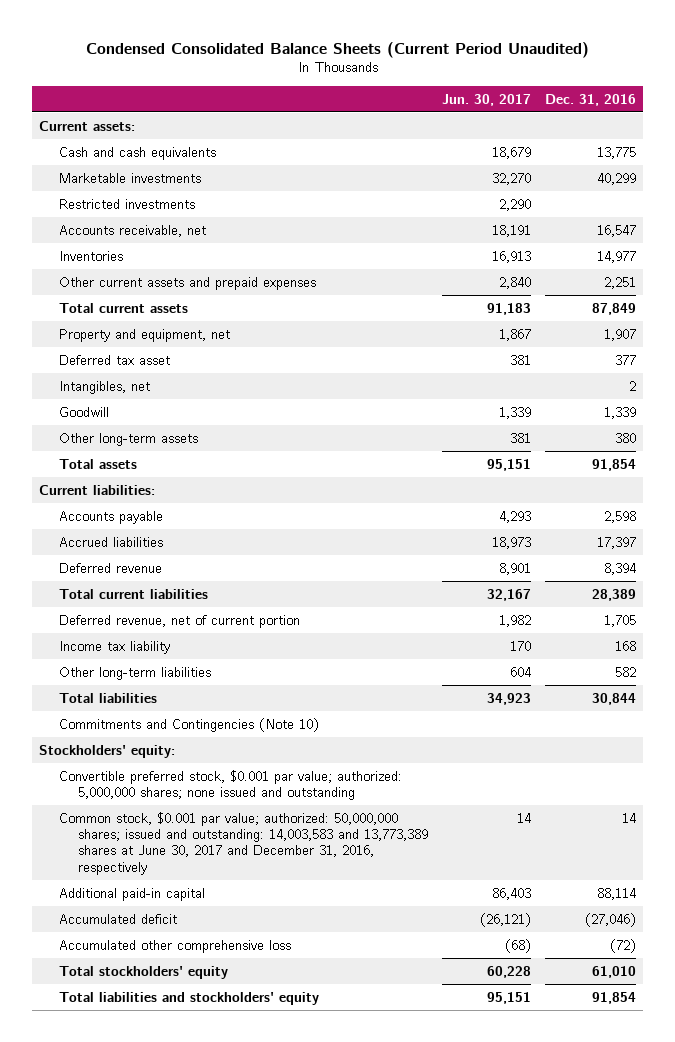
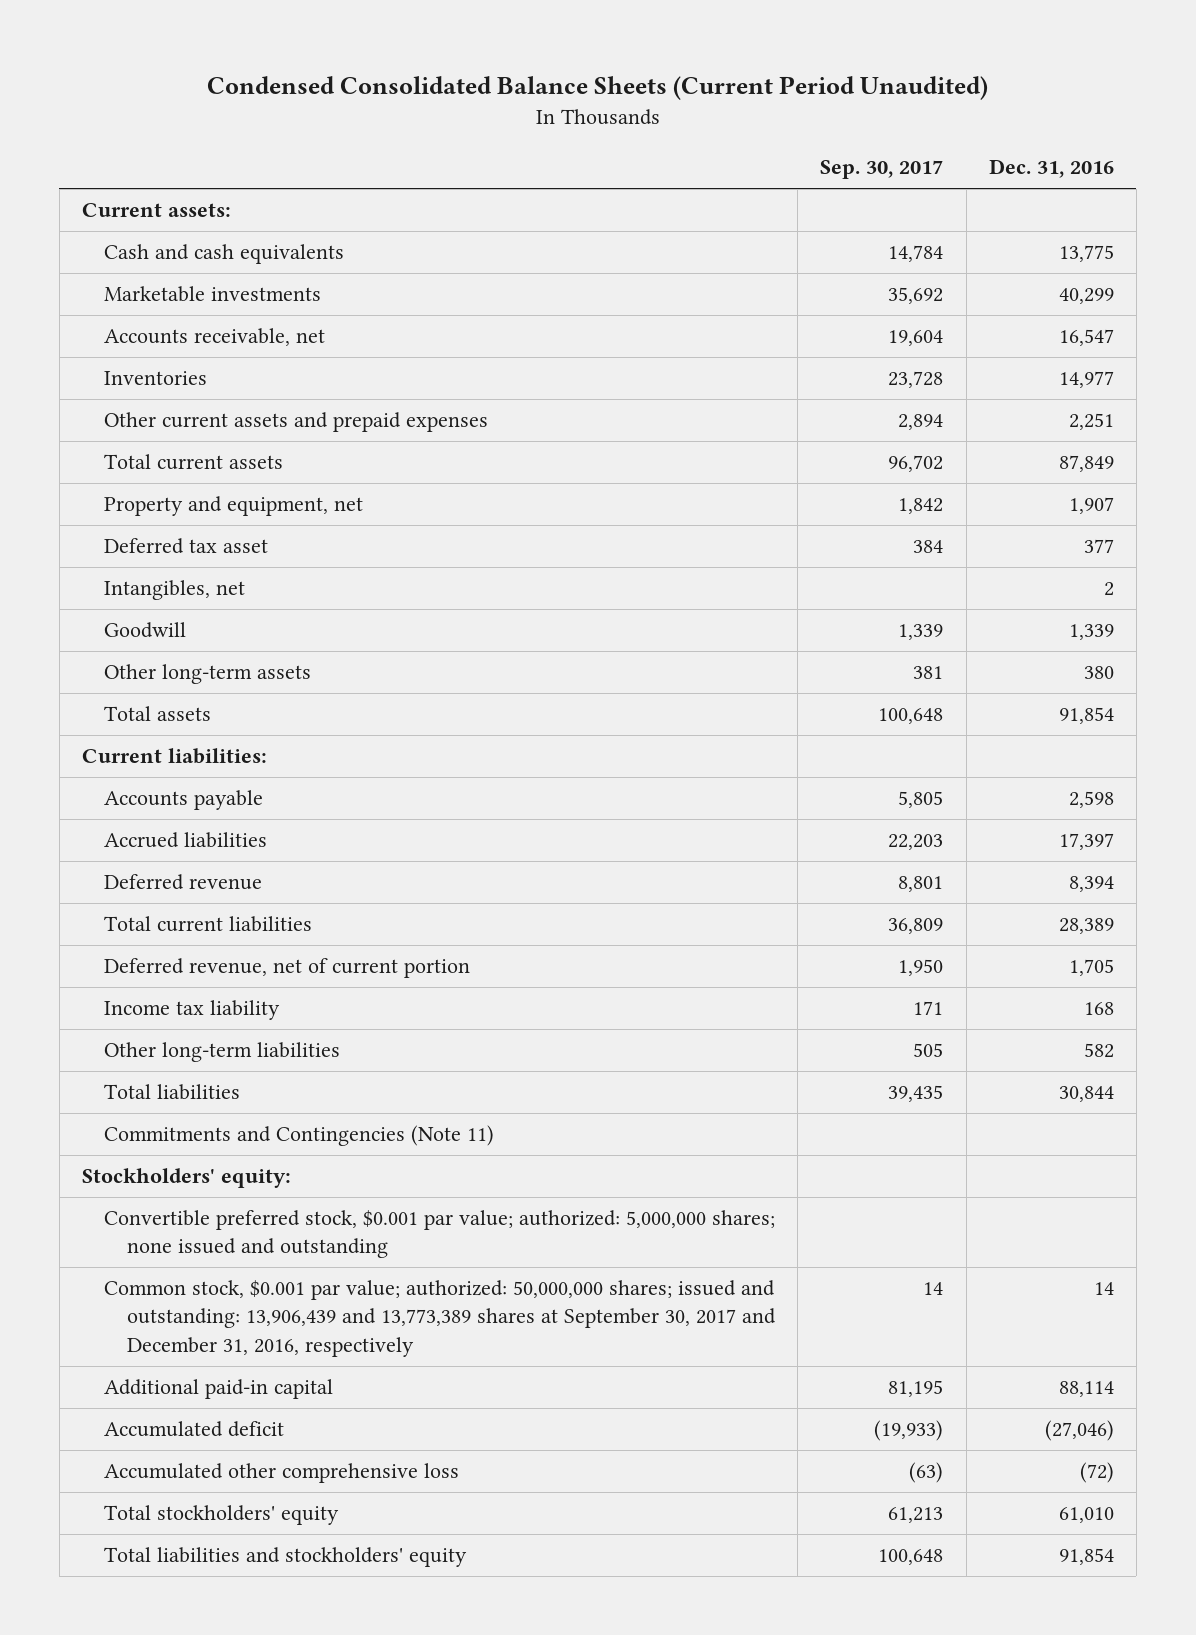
[441,93,531,106] Jun. 30, 2017 -> none
none -> [820,160,944,180] Sep. 30, 2017
[58,198,195,209] Restricted investments -> none
[58,717,319,732] Commitments and Contingencies (Note 10) -> [104,1125,495,1147] Commitments and Contingencies (Note 11)
[58,811,428,875] Common stock, $0.001 par value; authorized: 50,000,000 shares; issued and outstanding: 14,003,583 and 13,773,389 shares at June 30, 2017 and December 31, 2016, respectively -> [104,1280,776,1357] Common stock, $0.001 par value; authorized: 50,000,000 shares; issued and outstanding: 13,906,439 and 13,773,389 shares at September 30, 2017 and December 31, 2016, respectively

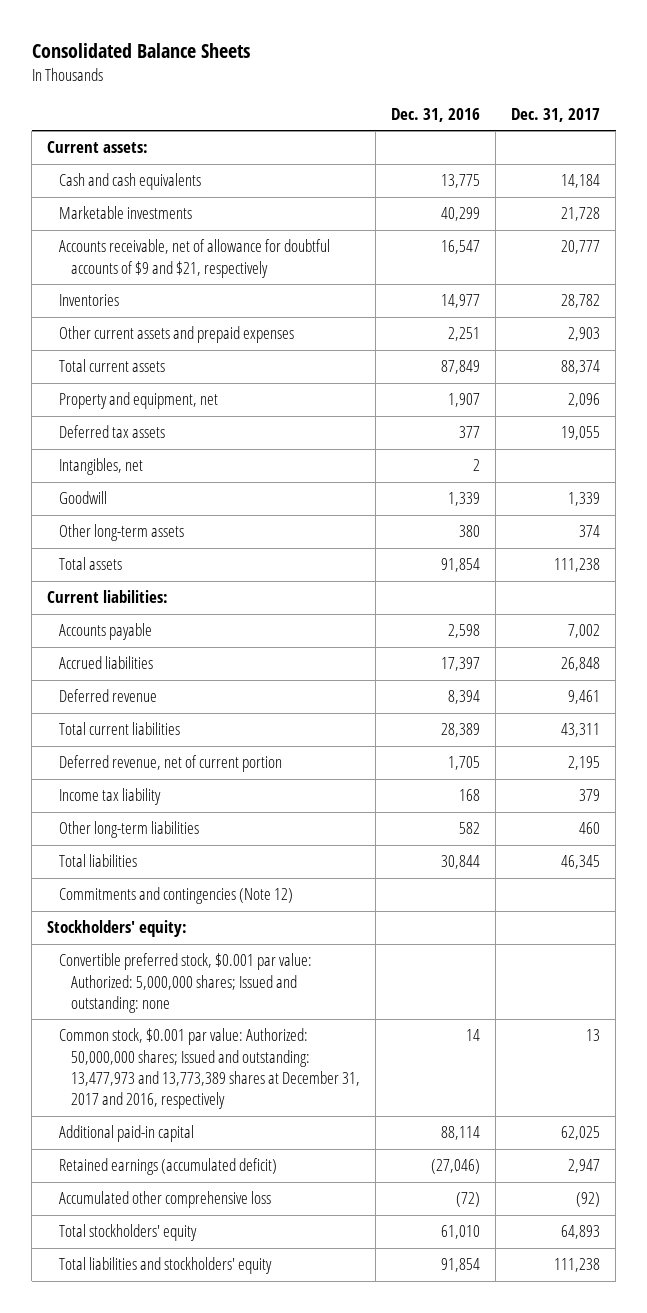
[206,75,988,100] Condensed Consolidated Balance Sheets (Current Period Unaudited) -> [31,42,250,58] Consolidated Balance Sheets
[820,160,944,180] Sep. 30, 2017 -> none
none -> [511,107,601,122] Dec. 31, 2017
[104,328,326,347] Accounts receivable, net -> [59,239,331,278] Accounts receivable, net of allowance for doubtful accounts of $9 and $21, respectively
[104,538,269,555] Deferred tax asset -> [59,425,166,439] Deferred tax assets
[104,1125,495,1147] Commitments and Contingencies (Note 11) -> [59,887,294,905] Commitments and contingencies (Note 12)
[104,1210,776,1259] Convertible preferred stock, $0.001 par value; authorized: 5,000,000 shares; none issued and outstanding -> [59,953,313,1013] Convertible preferred stock, $0.001 par value: Authorized: 5,000,000 shares; Issued and outstanding: none
[104,1280,776,1357] Common stock, $0.001 par value; authorized: 50,000,000 shares; issued and outstanding: 13,906,439 and 13,773,389 shares at September 30, 2017 and December 31, 2016, respectively -> [59,1028,361,1110] Common stock, $0.001 par value: Authorized: 50,000,000 shares; Issued and outstanding: 13,477,973 and 13,773,389 shares at December 31, 2017 and 2016, respectively
[104,1421,285,1438] Accumulated deficit -> [59,1158,278,1176] Retained earnings (accumulated deficit)

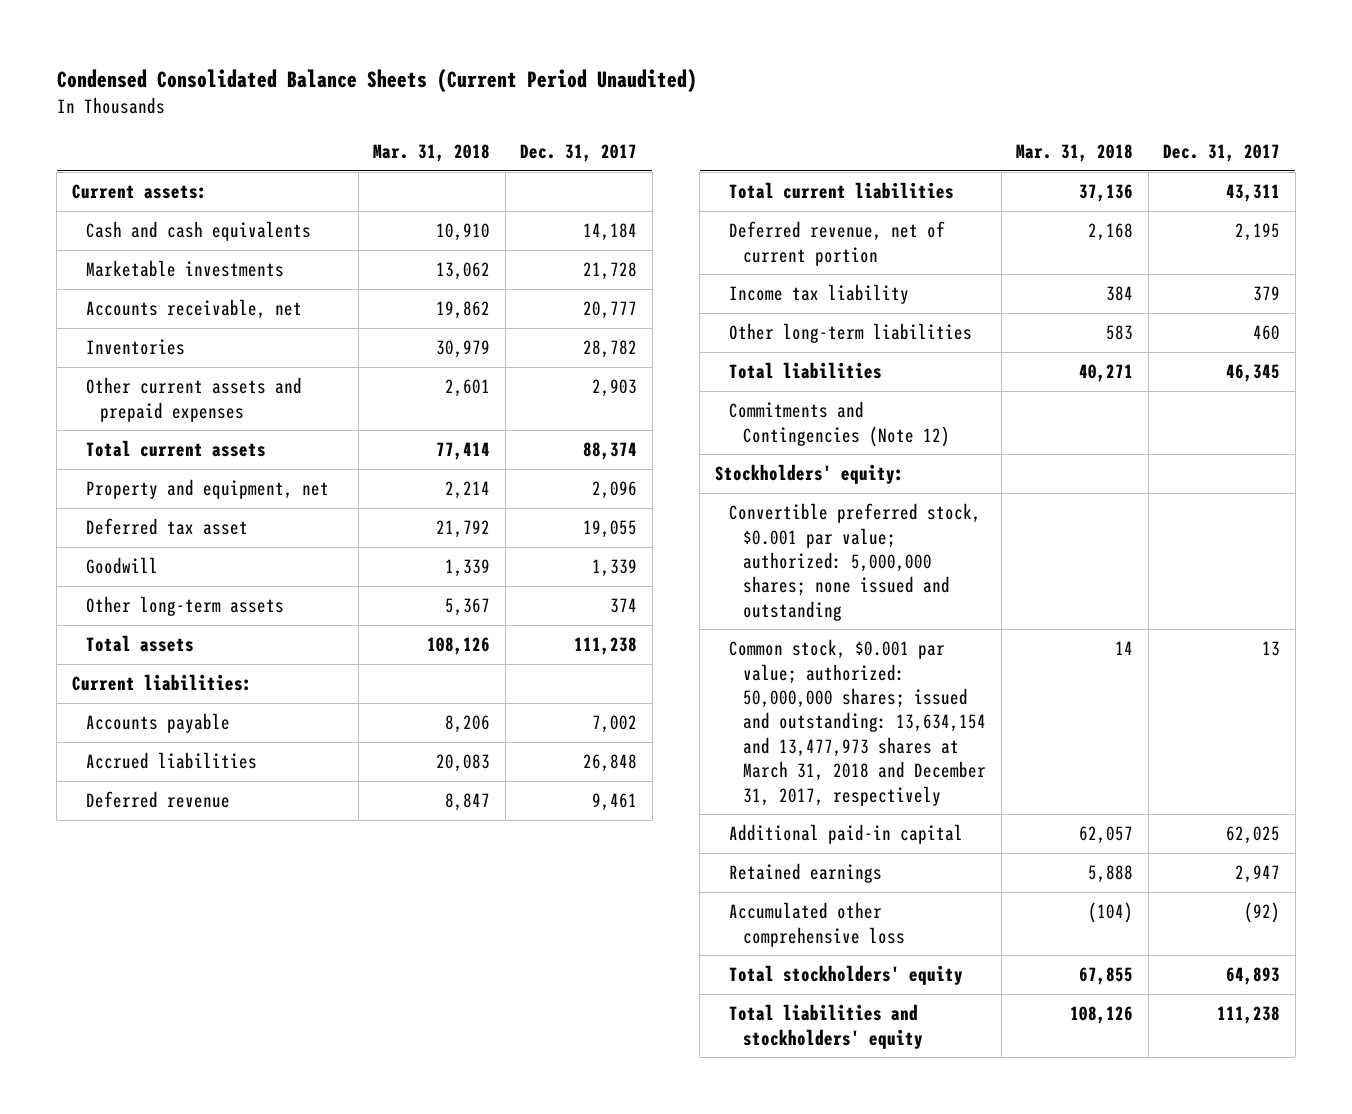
[31,42,250,58] Consolidated Balance Sheets -> [56,68,697,93] Condensed Consolidated Balance Sheets (Current Period Unaudited)
[391,107,481,122] Dec. 31, 2016 -> none
none -> [373,143,491,162] Mar. 31, 2018
[59,239,331,278] Accounts receivable, net of allowance for doubtful accounts of $9 and $21, respectively -> [86,299,303,320] Accounts receivable, net
[59,458,144,476] Intangibles, net -> none
[59,425,166,439] Deferred tax assets -> [86,518,249,536] Deferred tax asset
[59,887,294,905] Commitments and contingencies (Note 12) -> [729,401,951,447] Commitments and Contingencies (Note 12)
[59,953,313,1013] Convertible preferred stock, $0.001 par value: Authorized: 5,000,000 shares; Issued and outstanding: none -> [729,503,982,621] Convertible preferred stock, $0.001 par value; authorized: 5,000,000 shares; none issued and outstanding
[59,1028,361,1110] Common stock, $0.001 par value: Authorized: 50,000,000 shares; Issued and outstanding: 13,477,973 and 13,773,389 shares at December 31, 2017 and 2016, respectively -> [729,639,987,806] Common stock, $0.001 par value; authorized: 50,000,000 shares; issued and outstanding: 13,634,154 and 13,477,973 shares at March 31, 2018 and December 31, 2017, respectively
[59,1158,278,1176] Retained earnings (accumulated deficit) -> [729,863,883,884] Retained earnings

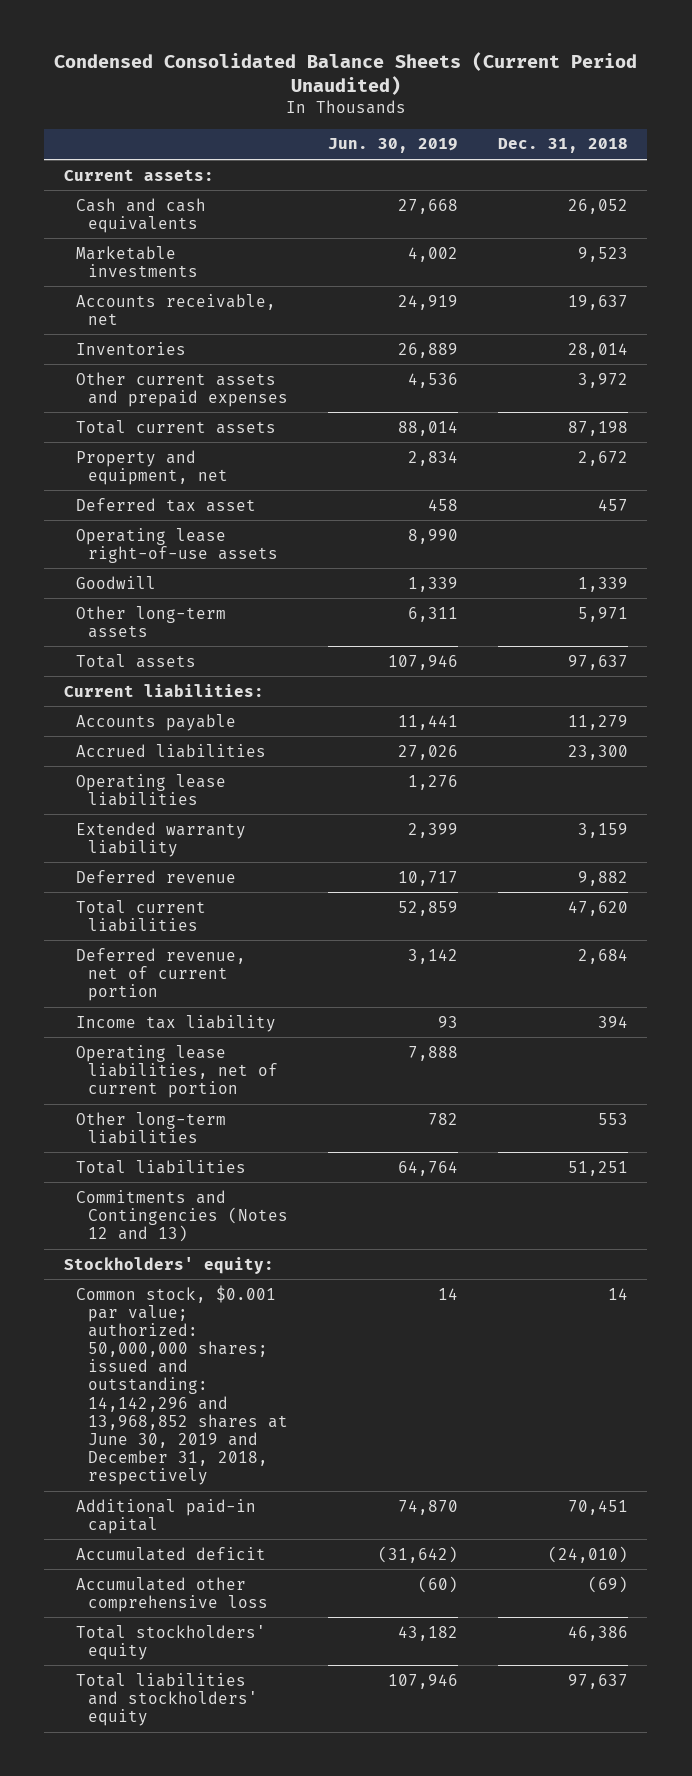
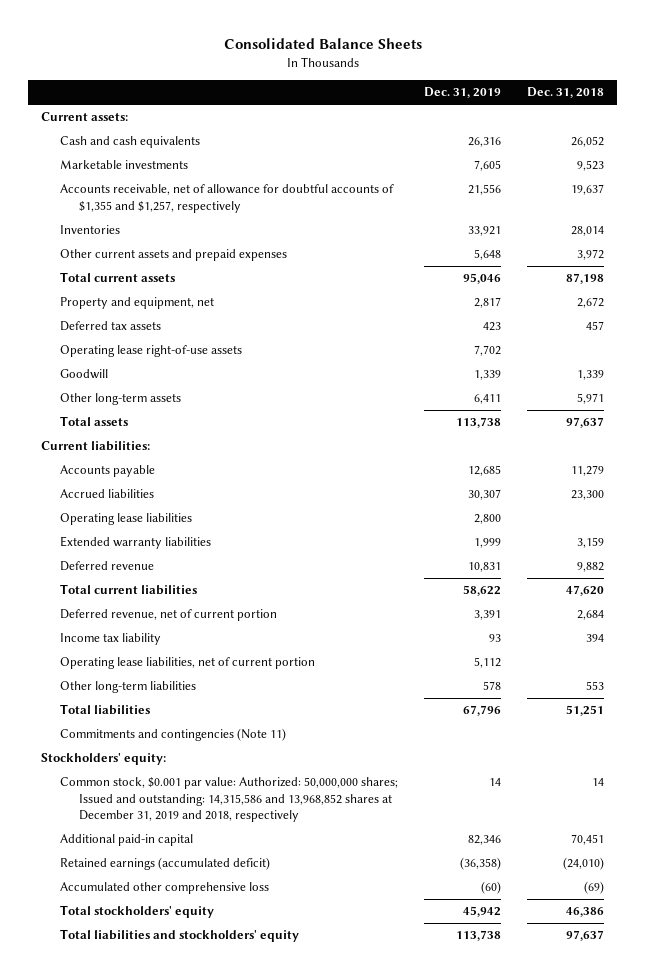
[53,52,637,96] Condensed Consolidated Balance Sheets (Current Period Unaudited) -> [223,37,422,49] Consolidated Balance Sheets
[327,138,458,154] Jun. 30, 2019 -> none
none -> [424,87,502,99] Dec. 31, 2019
[76,293,277,325] Accounts receivable, net -> [60,184,395,213] Accounts receivable, net of allowance for doubtful accounts of $1,355 and $1,257, respectively
[76,497,257,512] Deferred tax asset -> [60,321,162,332] Deferred tax assets
[76,821,247,857] Extended warranty liability -> [60,536,212,550] Extended warranty liabilities
[76,1189,288,1242] Commitments and Contingencies (Notes 12 and 13) -> [60,728,287,742] Commitments and contingencies (Note 11)
[76,1284,288,1486] Common stock, $0.001 par value; authorized: 50,000,000 shares; issued and outstanding: 14,142,296 and 13,968,852 shares at June 30, 2019 and December 31, 2018, respectively -> [60,777,399,822] Common stock, $0.001 par value: Authorized: 50,000,000 shares; Issued and outstanding: 14,315,586 and 13,968,852 shares at December 31, 2019 and 2018, respectively
[76,1546,267,1561] Accumulated deficit -> [60,857,271,871] Retained earnings (accumulated deficit)

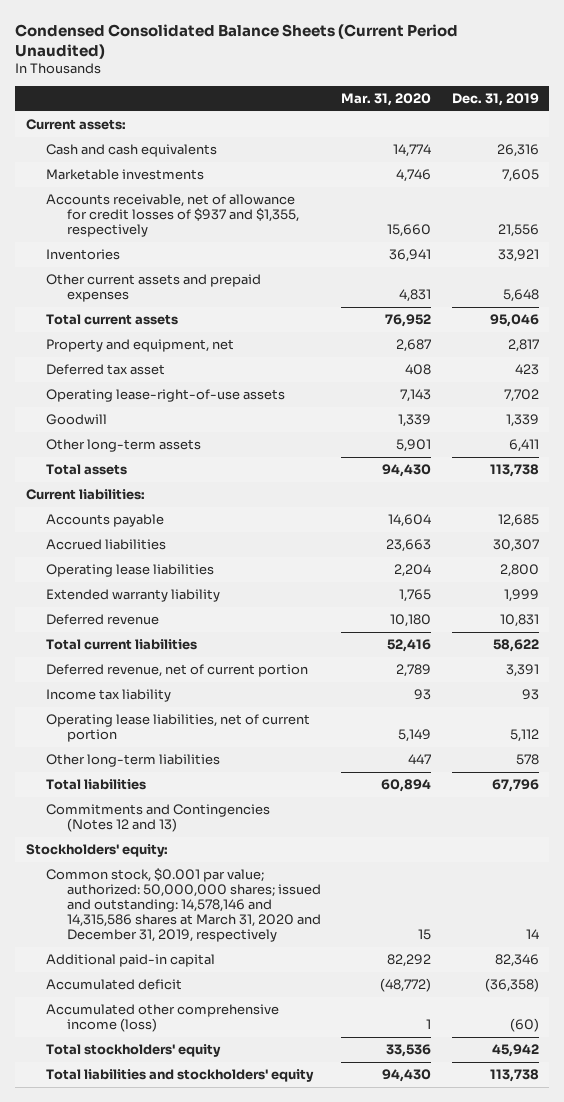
[223,37,422,49] Consolidated Balance Sheets -> [15,23,459,59] Condensed Consolidated Balance Sheets (Current Period Unaudited)
[527,87,605,99] Dec. 31, 2018 -> none
none -> [341,93,432,107] Mar. 31, 2020
[60,184,395,213] Accounts receivable, net of allowance for doubtful accounts of $1,355 and $1,257, respectively -> [46,194,299,238] Accounts receivable, net of allowance for credit losses of $937 and $1,355, respectively
[60,321,162,332] Deferred tax assets -> [46,364,166,376] Deferred tax asset
[60,345,243,358] Operating lease right-of-use assets -> [46,389,286,403] Operating lease-right-of-use assets
[60,536,212,550] Extended warranty liabilities -> [46,589,221,603] Extended warranty liability
[60,728,287,742] Commitments and contingencies (Note 11) -> [46,804,271,833] Commitments and Contingencies (Notes 12 and 13)
[60,777,399,822] Common stock, $0.001 par value: Authorized: 50,000,000 shares; Issued and outstanding: 14,315,586 and 13,968,852 shares at December 31, 2019 and 2018, respectively -> [46,868,321,943] Common stock, $0.001 par value; authorized: 50,000,000 shares; issued and outstanding: 14,578,146 and 14,315,586 shares at March 31, 2020 and December 31, 2019, respectively
[60,857,271,871] Retained earnings (accumulated deficit) -> [46,979,183,991] Accumulated deficit
[60,882,270,895] Accumulated other comprehensive loss -> [46,1004,280,1033] Accumulated other comprehensive income (loss)

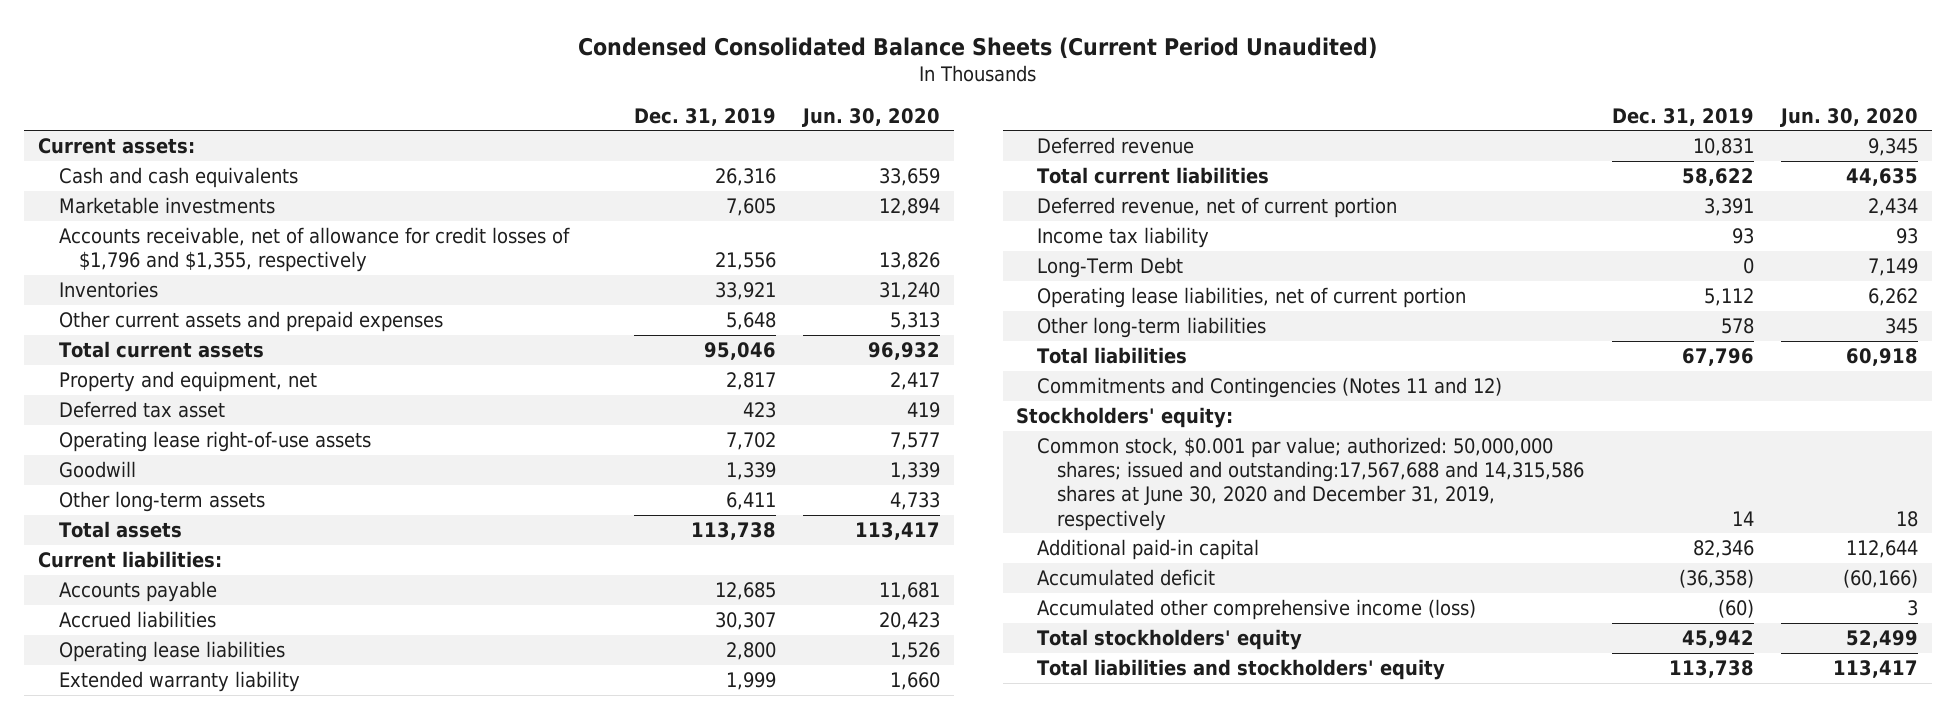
[341,93,432,107] Mar. 31, 2020 -> none
none -> [802,107,941,127] Jun. 30, 2020
[46,194,299,238] Accounts receivable, net of allowance for credit losses of $937 and $1,355, respectively -> [58,227,570,273] Accounts receivable, net of allowance for credit losses of $1,796 and $1,355, respectively
[46,389,286,403] Operating lease-right-of-use assets -> [58,431,371,453] Operating lease right-of-use assets
none -> [1036,257,1183,279] Long-Term Debt
[46,804,271,833] Commitments and Contingencies (Notes 12 and 13) -> [1036,377,1502,399] Commitments and Contingencies (Notes 11 and 12)
[46,868,321,943] Common stock, $0.001 par value; authorized: 50,000,000 shares; issued and outstanding: 14,578,146 and 14,315,586 shares at March 31, 2020 and December 31, 2019, respectively -> [1036,437,1585,531] Common stock, $0.001 par value; authorized: 50,000,000 shares; issued and outstanding:17,567,688 and 14,315,586 shares at June 30, 2020 and December 31, 2019, respectively

